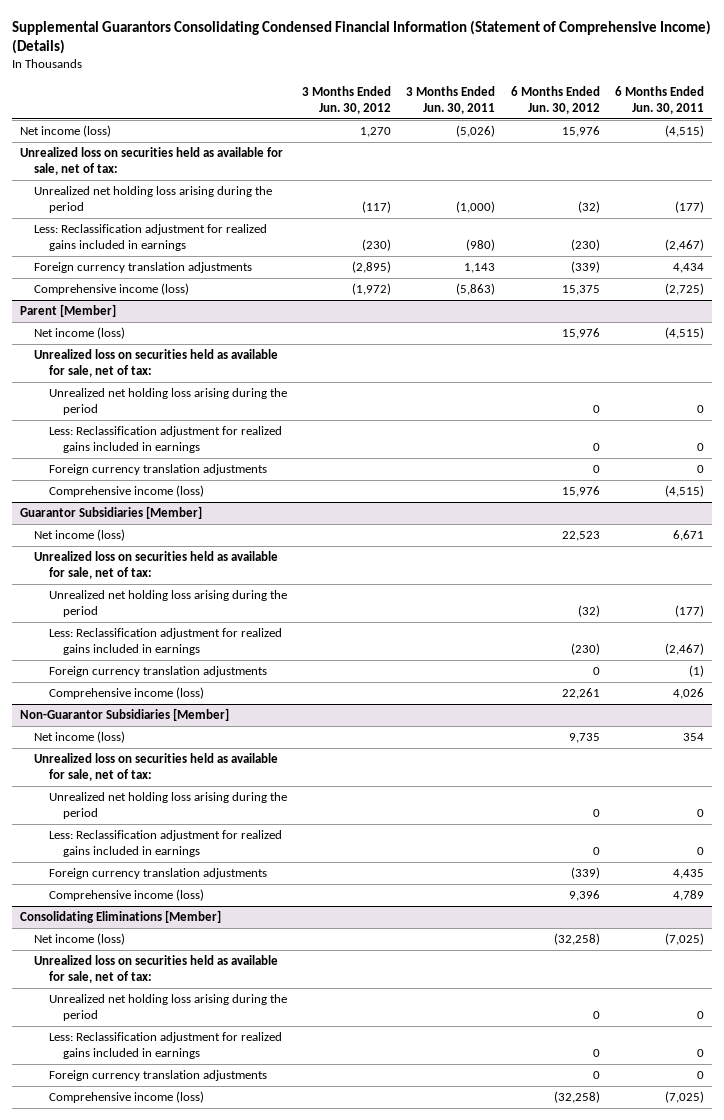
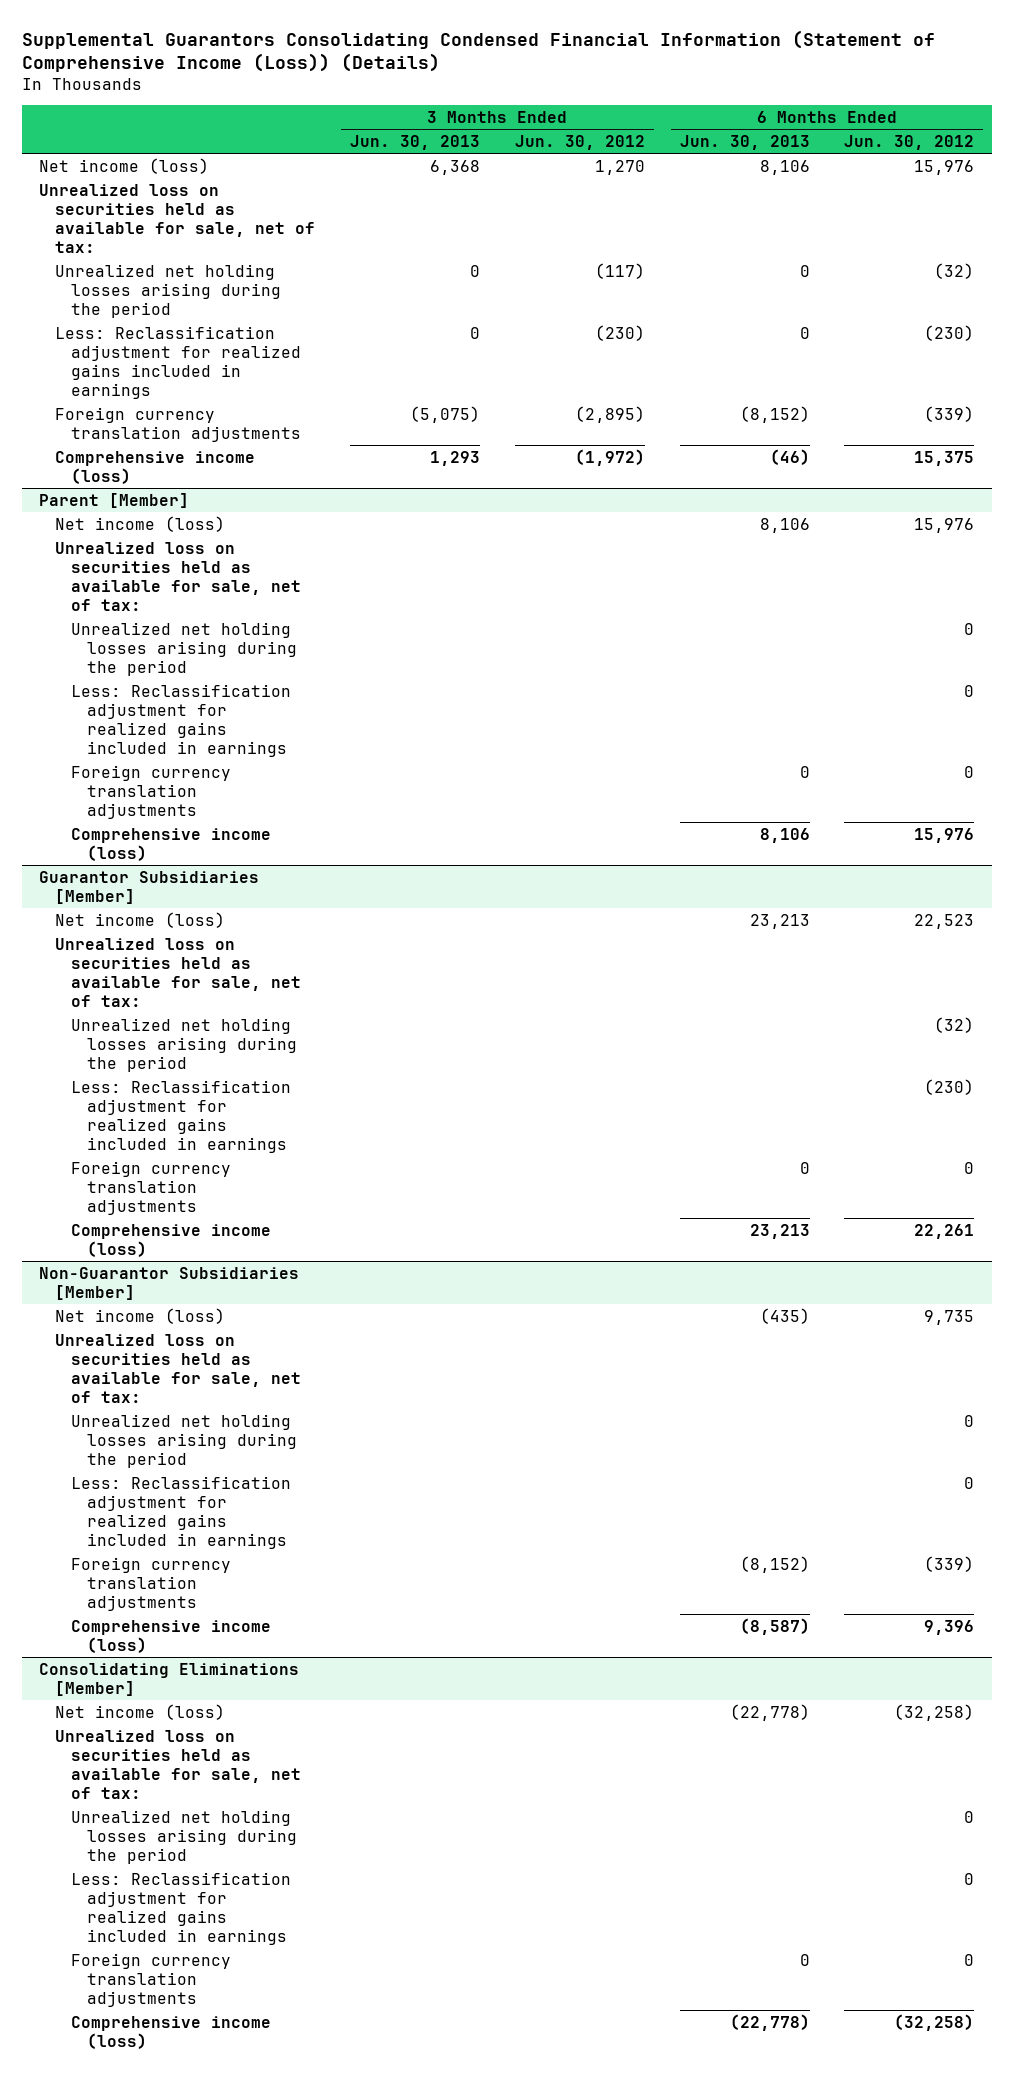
[12,19,712,55] Supplemental Guarantors Consolidating Condensed Financial Information (Statement of Comprehensive Income) (Details) -> [21,29,935,73] Supplemental Guarantors Consolidating Condensed Financial Information (Statement of Comprehensive Income (Loss)) (Details)
[406,85,496,114] 3 Months Ended Jun. 30, 2011 -> none
[615,85,705,114] 6 Months Ended Jun. 30, 2011 -> none
none -> [350,134,481,150] Jun. 30, 2013
none -> [679,134,810,150] Jun. 30, 2013
[34,186,273,214] Unrealized net holding loss arising during the period -> [55,263,282,318] Unrealized net holding losses arising during the period
[48,388,287,416] Unrealized net holding loss arising during the period -> [71,621,298,676] Unrealized net holding losses arising during the period
[48,590,287,618] Unrealized net holding loss arising during the period -> [71,1017,298,1072] Unrealized net holding losses arising during the period
[48,792,287,820] Unrealized net holding loss arising during the period -> [71,1413,298,1468] Unrealized net holding losses arising during the period
[48,994,287,1022] Unrealized net holding loss arising during the period -> [71,1809,298,1864] Unrealized net holding losses arising during the period

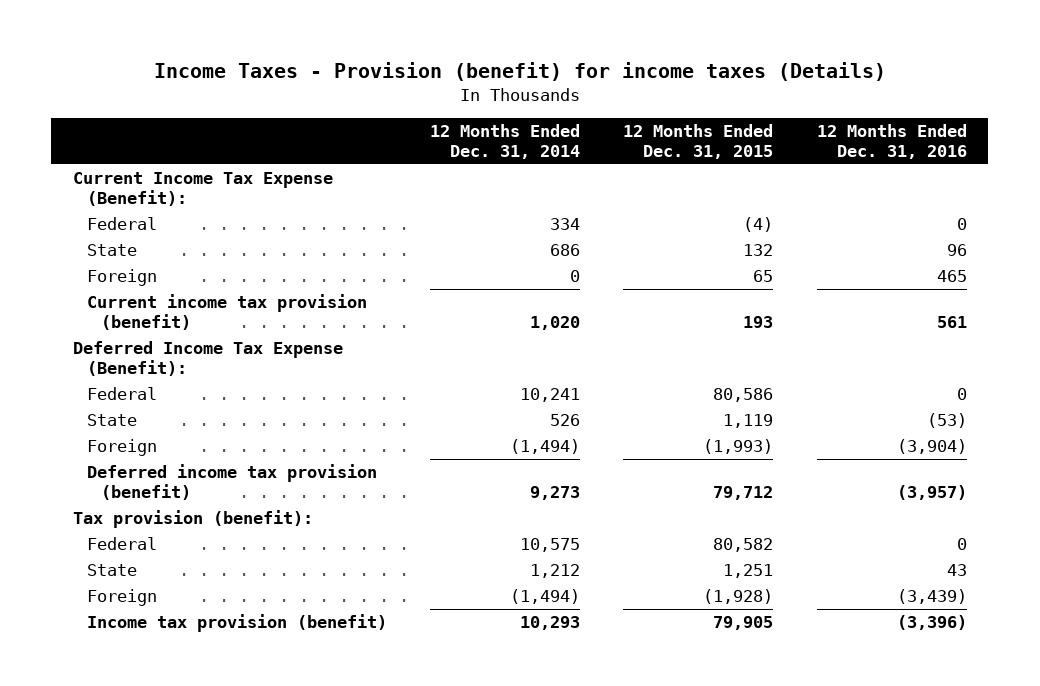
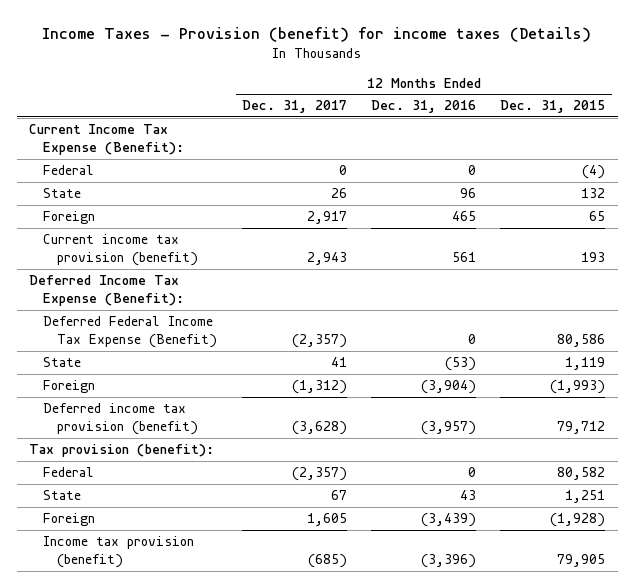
[430,124,581,159] 12 Months Ended Dec. 31, 2014 -> none
none -> [241,100,347,114] Dec. 31, 2017
[86,387,157,401] Federal -> [43,316,218,349] Deferred Federal Income Tax Expense (Benefit)

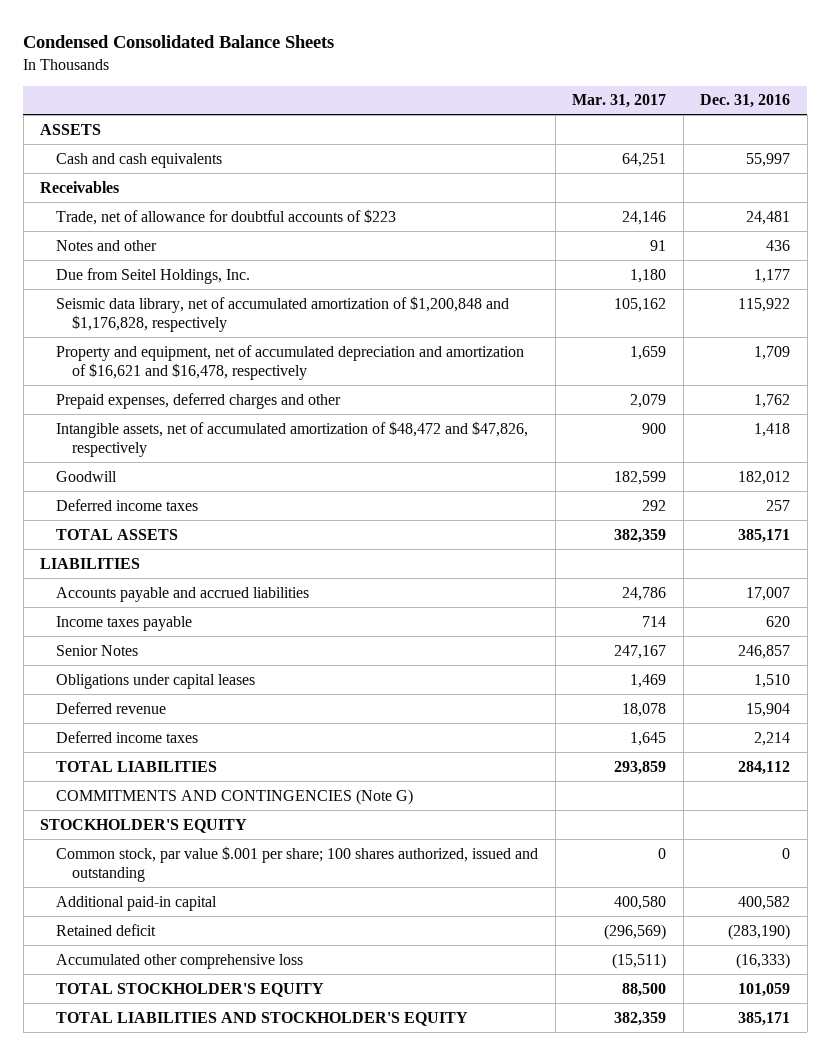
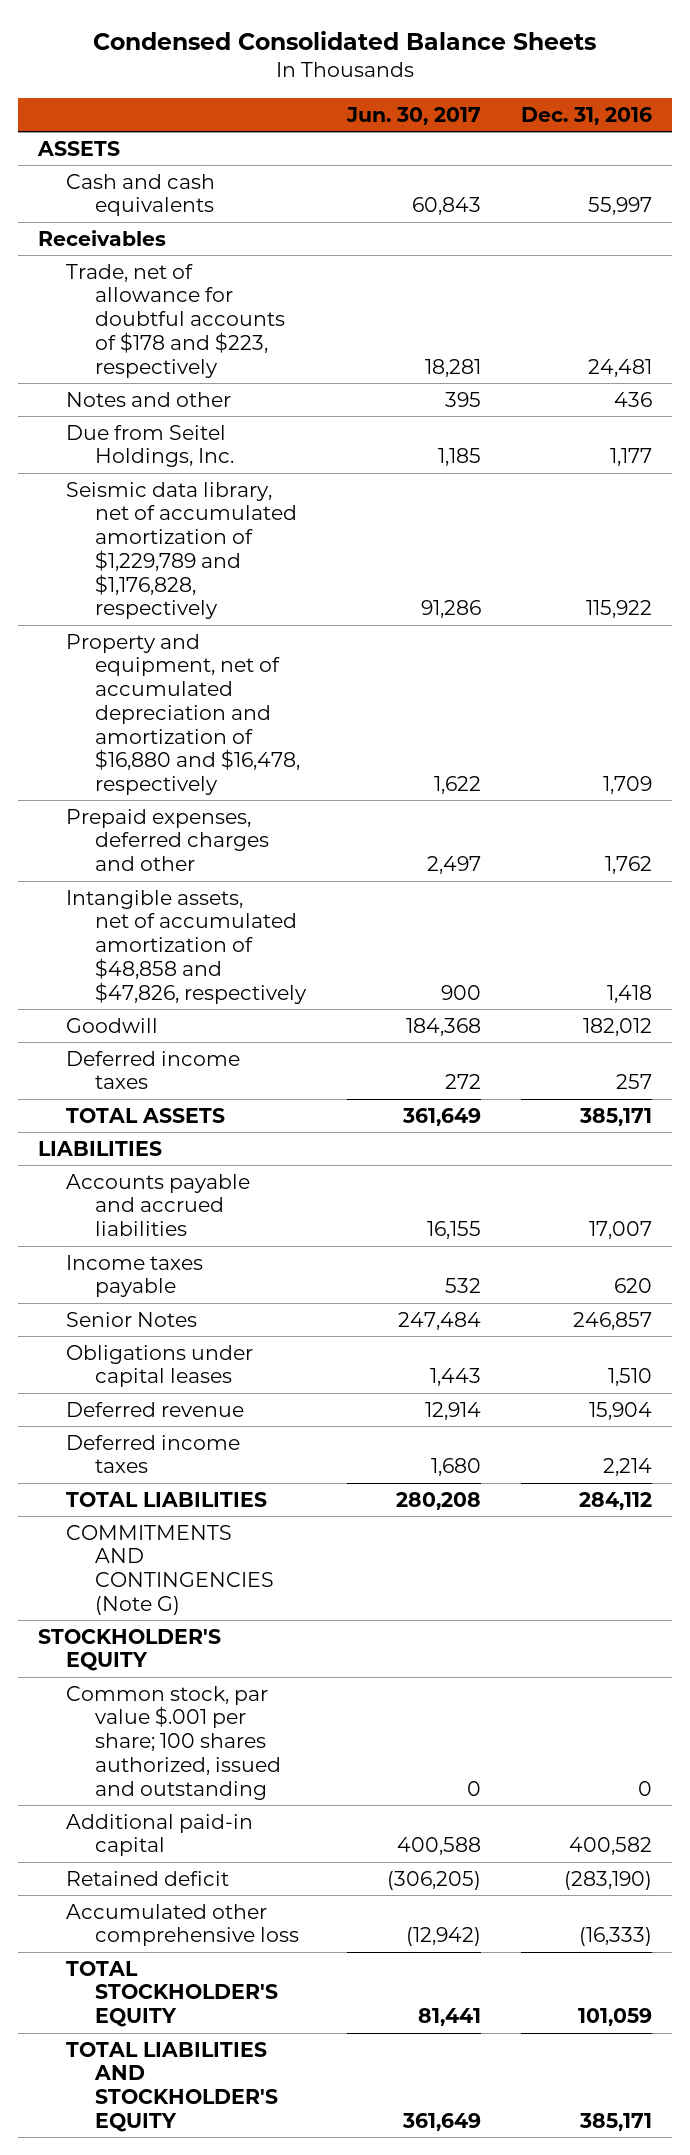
[572,94,667,109] Mar. 31, 2017 -> none
none -> [345,106,481,125] Jun. 30, 2017
[55,208,396,225] Trade, net of allowance for doubtful accounts of $223 -> [66,263,286,378] Trade, net of allowance for doubtful accounts of $178 and $223, respectively
[55,295,509,333] Seismic data library, net of accumulated amortization of $1,200,848 and $1,176,828, respectively -> [66,481,298,620] Seismic data library, net of accumulated amortization of $1,229,789 and $1,176,828, respectively
[55,344,524,381] Property and equipment, net of accumulated depreciation and amortization of $16,621 and $16,478, respectively -> [66,633,301,795] Property and equipment, net of accumulated depreciation and amortization of $16,880 and $16,478, respectively
[55,420,528,458] Intangible assets, net of accumulated amortization of $48,472 and $47,826, respectively -> [66,889,308,1004] Intangible assets, net of accumulated amortization of $48,858 and $47,826, respectively

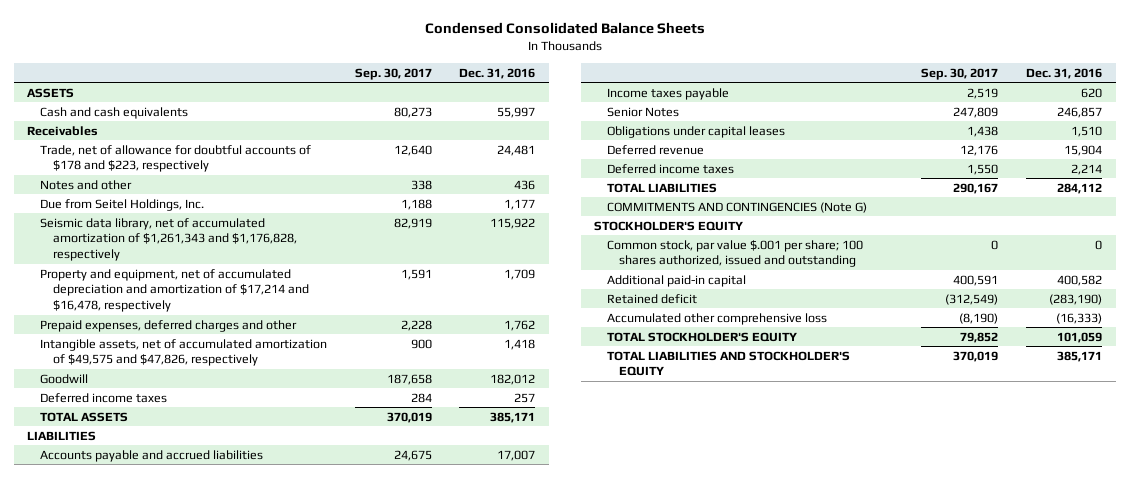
[345,106,481,125] Jun. 30, 2017 -> none
none -> [354,67,432,80] Sep. 30, 2017
[66,481,298,620] Seismic data library, net of accumulated amortization of $1,229,789 and $1,176,828, respectively -> [40,217,297,262] Seismic data library, net of accumulated amortization of $1,261,343 and $1,176,828, respectively
[66,633,301,795] Property and equipment, net of accumulated depreciation and amortization of $16,880 and $16,478, respectively -> [40,268,309,313] Property and equipment, net of accumulated depreciation and amortization of $17,214 and $16,478, respectively
[66,889,308,1004] Intangible assets, net of accumulated amortization of $48,858 and $47,826, respectively -> [40,338,328,367] Intangible assets, net of accumulated amortization of $49,575 and $47,826, respectively

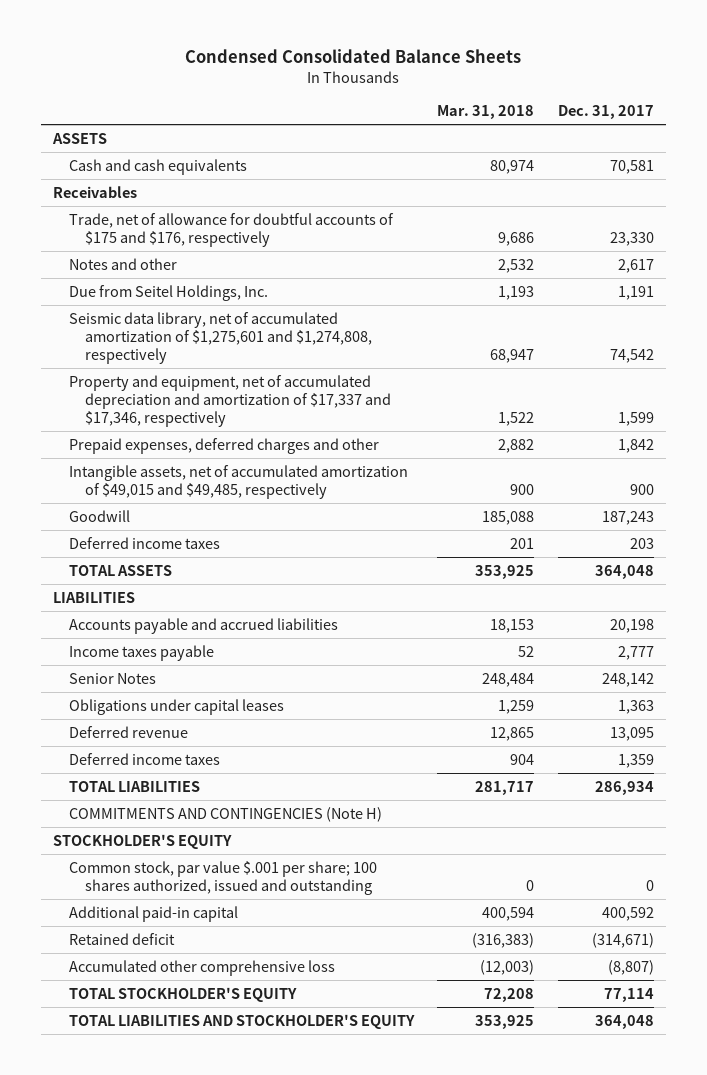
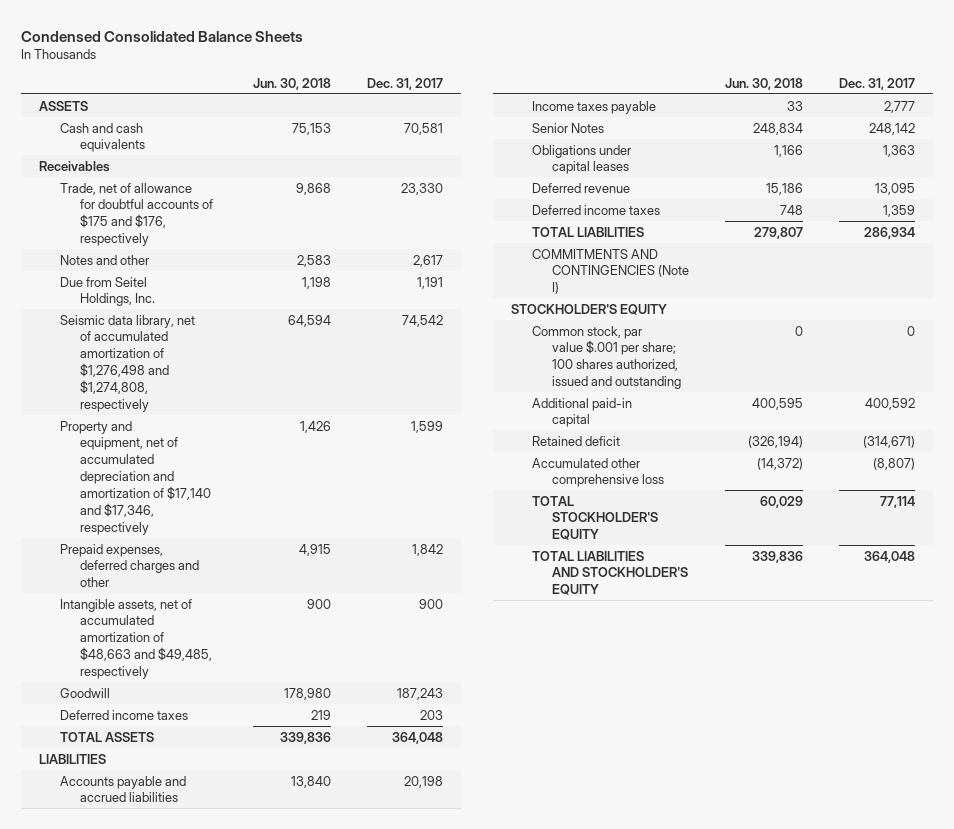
[437,105,535,120] Mar. 31, 2018 -> none
none -> [252,77,331,90] Jun. 30, 2018
[68,311,372,364] Seismic data library, net of accumulated amortization of $1,275,601 and $1,274,808, respectively -> [59,314,195,413] Seismic data library, net of accumulated amortization of $1,276,498 and $1,274,808, respectively
[68,374,391,427] Property and equipment, net of accumulated depreciation and amortization of $17,337 and $17,346, respectively -> [59,420,211,536] Property and equipment, net of accumulated depreciation and amortization of $17,140 and $17,346, respectively
[68,464,408,499] Intangible assets, net of accumulated amortization of $49,015 and $49,485, respectively -> [59,598,212,680] Intangible assets, net of accumulated amortization of $48,663 and $49,485, respectively
[68,806,382,822] COMMITMENTS AND CONTINGENCIES (Note H) -> [531,248,689,295] COMMITMENTS AND CONTINGENCIES (Note I)

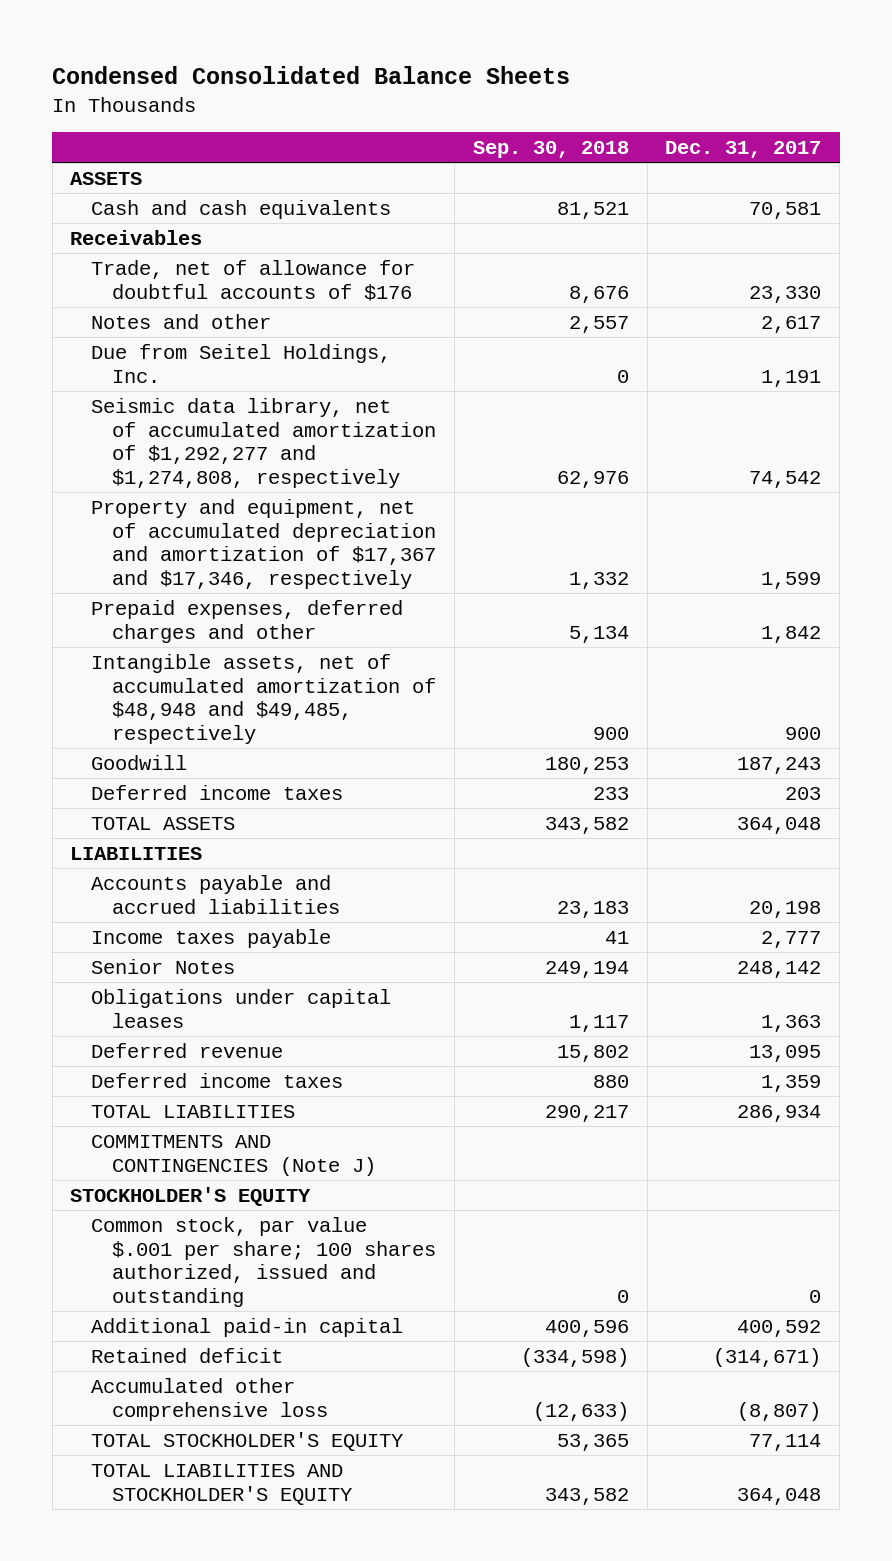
[252,77,331,90] Jun. 30, 2018 -> none
none -> [472,140,629,158] Sep. 30, 2018
[59,182,213,247] Trade, net of allowance for doubtful accounts of $175 and $176, respectively -> [91,259,416,301] Trade, net of allowance for doubtful accounts of $176
[59,314,195,413] Seismic data library, net of accumulated amortization of $1,276,498 and $1,274,808, respectively -> [91,397,437,489] Seismic data library, net of accumulated amortization of $1,292,277 and $1,274,808, respectively
[59,420,211,536] Property and equipment, net of accumulated depreciation and amortization of $17,140 and $17,346, respectively -> [91,498,437,590] Property and equipment, net of accumulated depreciation and amortization of $17,367 and $17,346, respectively
[59,598,212,680] Intangible assets, net of accumulated amortization of $48,663 and $49,485, respectively -> [91,653,437,745] Intangible assets, net of accumulated amortization of $48,948 and $49,485, respectively
[531,248,689,295] COMMITMENTS AND CONTINGENCIES (Note I) -> [91,1134,377,1176] COMMITMENTS AND CONTINGENCIES (Note J)

